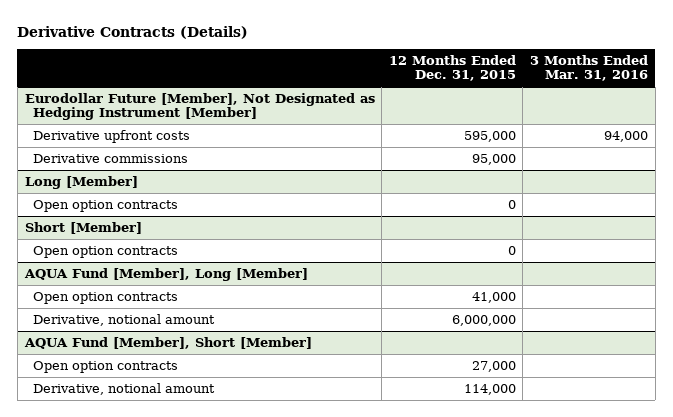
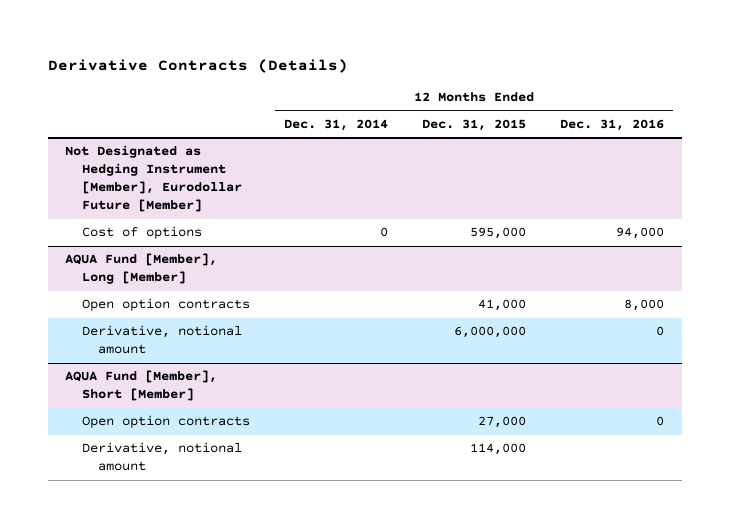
[529,54,648,81] 3 Months Ended Mar. 31, 2016 -> none
none -> [283,118,388,131] Dec. 31, 2014
none -> [560,118,665,131] Dec. 31, 2016
[33,154,189,164] Derivative commissions -> none
[24,176,138,190] Long [Member] -> none
[33,200,179,213] Open option contracts -> none
[24,222,142,235] Short [Member] -> none
[33,246,179,259] Open option contracts -> none
[24,93,375,121] Eurodollar Future [Member], Not Designated as Hedging Instrument [Member] -> [65,145,242,213] Not Designated as Hedging Instrument [Member], Eurodollar Future [Member]
[33,130,191,144] Derivative upfront costs -> [81,226,202,240] Cost of options

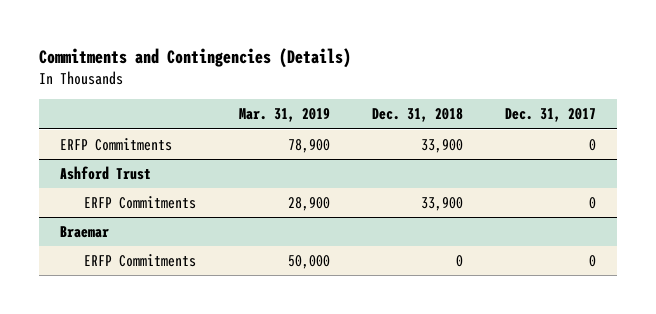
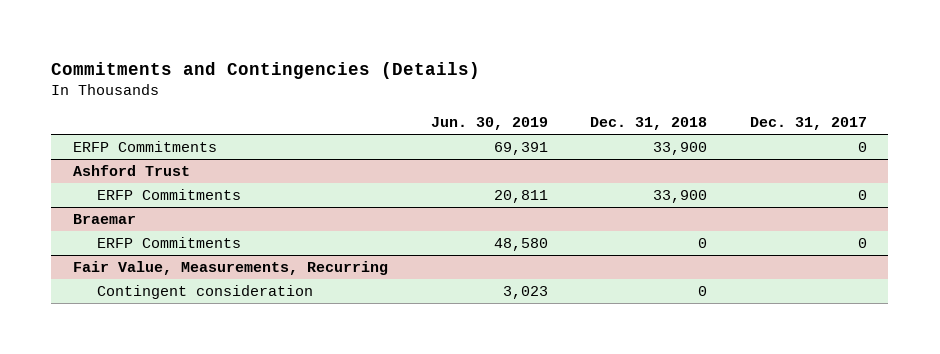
[238,108,330,123] Mar. 31, 2019 -> none
none -> [430,117,548,131] Jun. 30, 2019
none -> [72,260,388,275] Fair Value, Measurements, Recurring
none -> [96,284,313,299] Contingent consideration

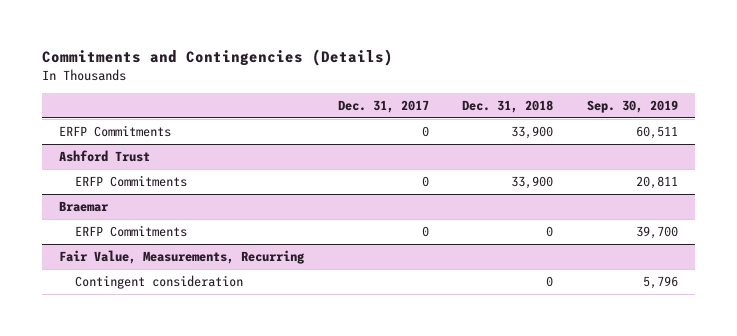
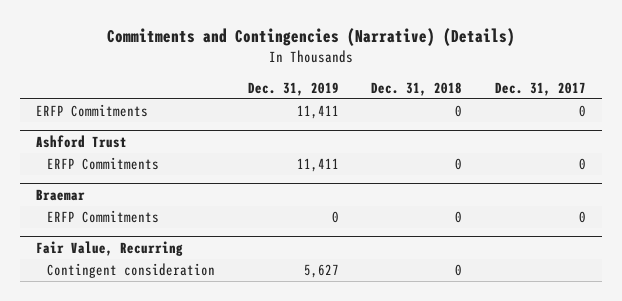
[41,49,393,67] Commitments and Contingencies (Details) -> [106,28,515,47] Commitments and Contingencies (Narrative) (Details)
[587,100,679,114] Sep. 30, 2019 -> none
none -> [247,81,339,96] Dec. 31, 2019
[511,125,554,139] 33,900 -> [455,105,463,118] 0
[511,175,554,189] 33,900 -> [455,158,463,171] 0
[58,249,305,264] Fair Value, Measurements, Recurring -> [35,240,183,256] Fair Value, Recurring

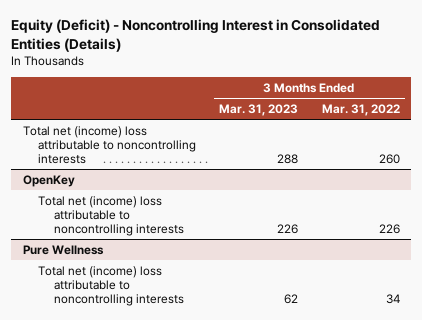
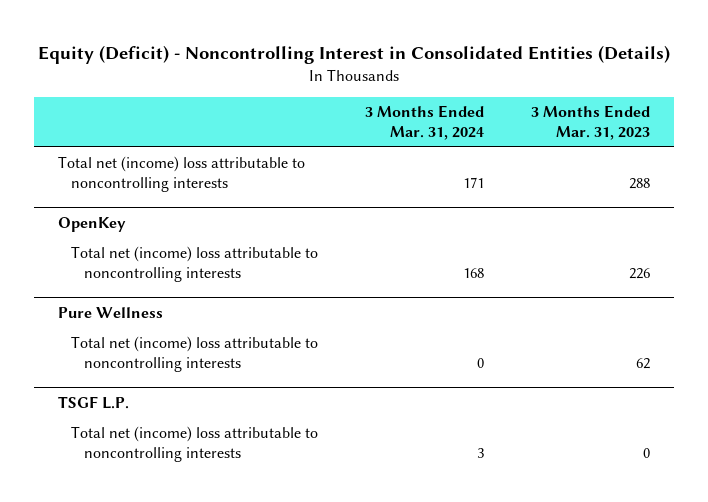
[321,103,400,116] Mar. 31, 2022 -> none
none -> [364,105,484,141] 3 Months Ended Mar. 31, 2024
none -> [57,396,129,410] TSGF L.P.
none -> [70,426,318,462] Total net (income) loss attributable to noncontrolling interests

